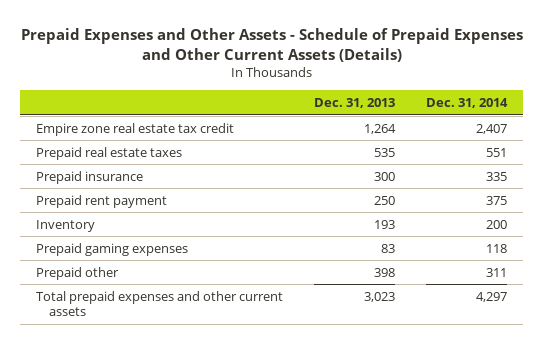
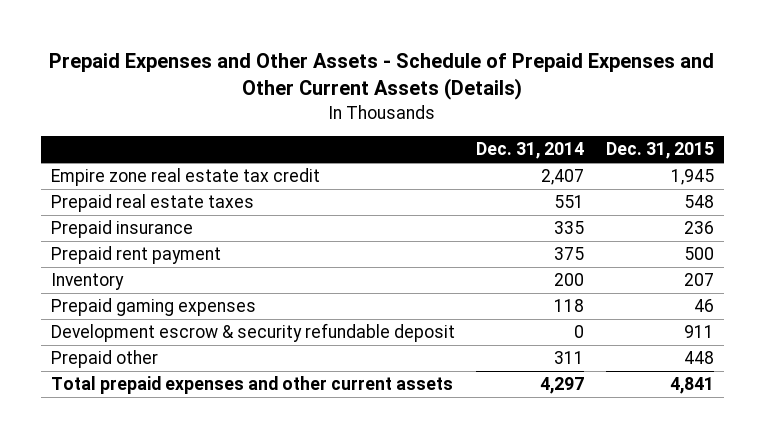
[314,98,396,109] Dec. 31, 2013 -> none
none -> [605,142,714,160] Dec. 31, 2015
none -> [51,323,456,343] Development escrow & security refundable deposit

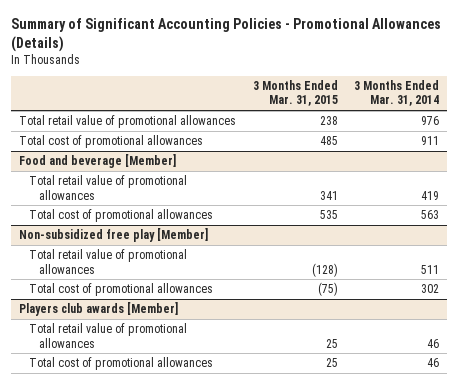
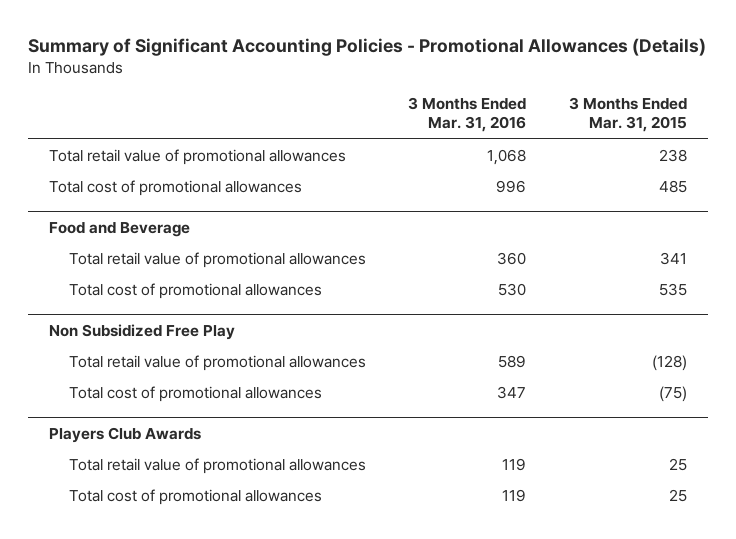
[354,80,440,107] 3 Months Ended Mar. 31, 2014 -> none
none -> [408,97,527,133] 3 Months Ended Mar. 31, 2016
[18,154,176,169] Food and beverage [Member] -> [49,221,191,237] Food and Beverage
[18,228,208,243] Non-subsidized free play [Member] -> [49,323,236,340] Non Subsidized Free Play
[18,302,178,317] Players club awards [Member] -> [49,426,202,443] Players Club Awards

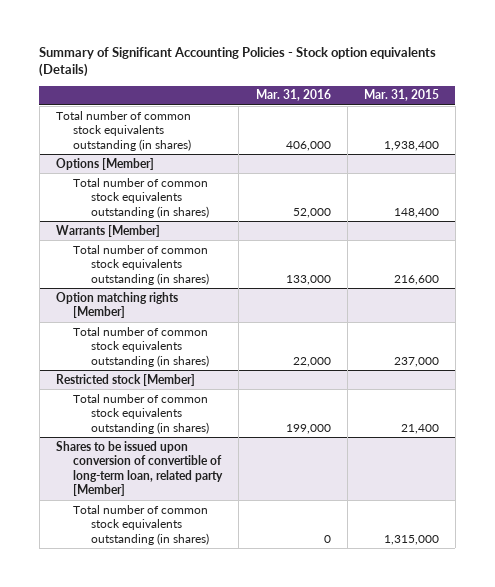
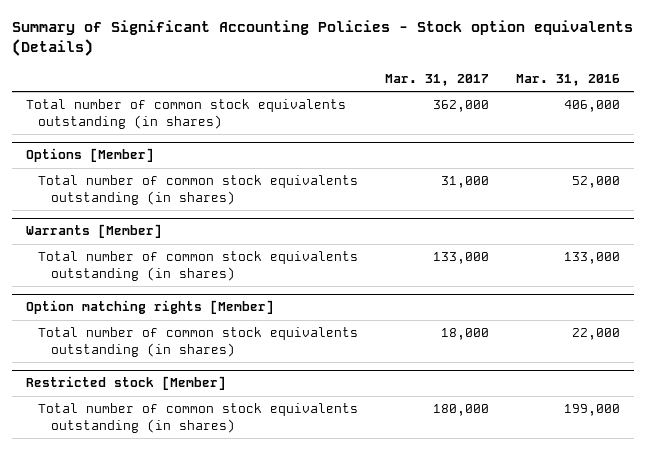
[363,89,439,102] Mar. 31, 2015 -> none
none -> [385,73,490,86] Mar. 31, 2017
[55,440,224,497] Shares to be issued upon conversion of convertible of long-term loan, related party [Member] -> none
[73,504,209,545] Total number of common stock equivalents outstanding (in shares) -> none

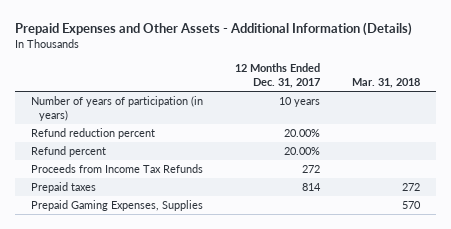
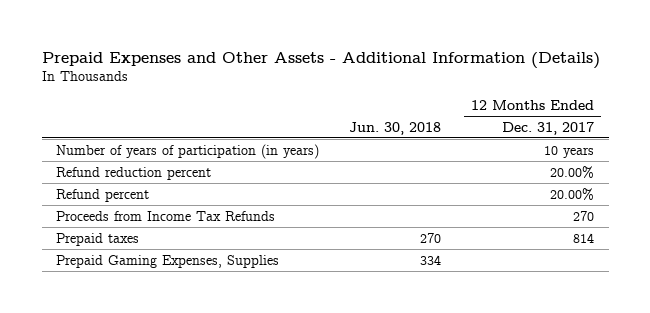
[352,78,421,89] Mar. 31, 2018 -> none
none -> [349,121,442,135] Jun. 30, 2018
[302,164,321,173] 272 -> [573,210,595,221] 270

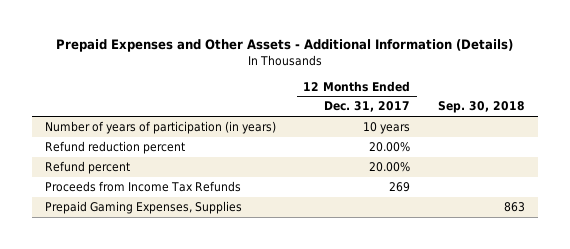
[349,121,442,135] Jun. 30, 2018 -> none
none -> [437,101,525,114] Sep. 30, 2018
[56,232,140,246] Prepaid taxes -> none
[573,210,595,221] 270 -> [389,182,411,193] 269

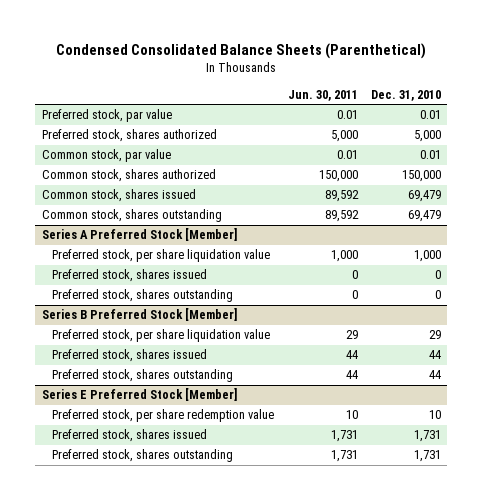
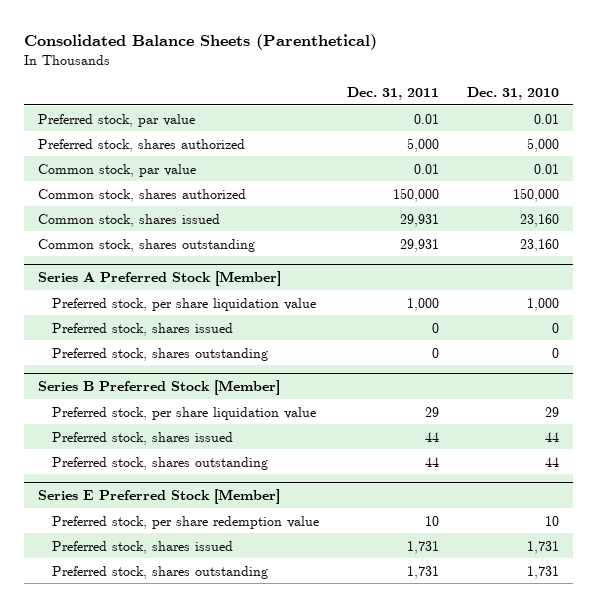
[56,42,427,59] Condensed Consolidated Balance Sheets (Parenthetical) -> [24,34,378,51] Consolidated Balance Sheets (Parenthetical)
[287,90,358,102] Jun. 30, 2011 -> none
none -> [346,86,439,100] Dec. 31, 2011
[407,190,441,203] 69,479 -> [519,213,559,227] 23,160
[407,210,441,223] 69,479 -> [519,238,559,252] 23,160

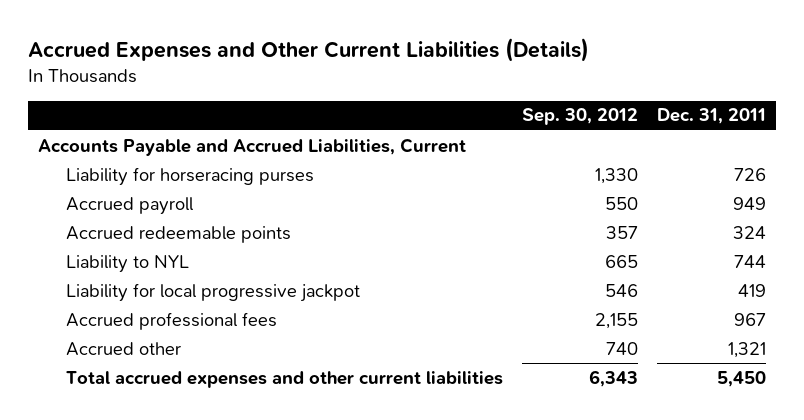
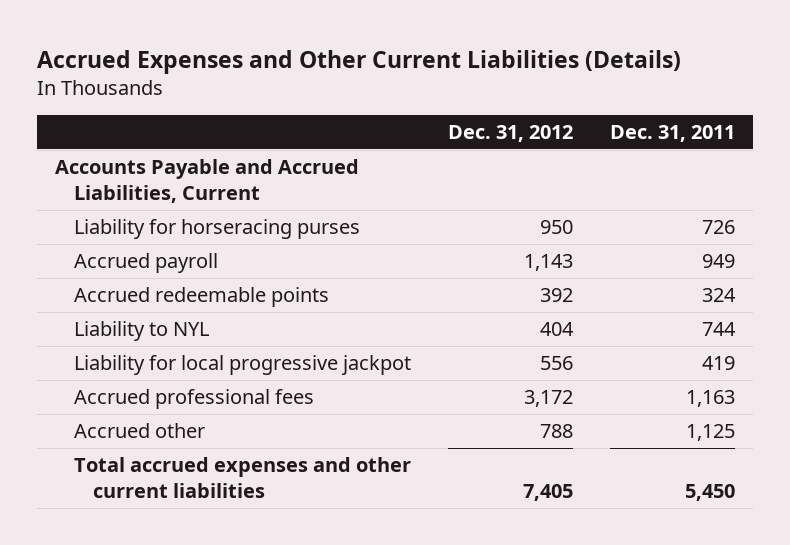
[521,108,638,126] Sep. 30, 2012 -> none
none -> [447,125,573,143] Dec. 31, 2012
[733,312,766,326] 967 -> [685,390,735,408] 1,163
[727,341,766,358] 1,321 -> [685,424,735,442] 1,125

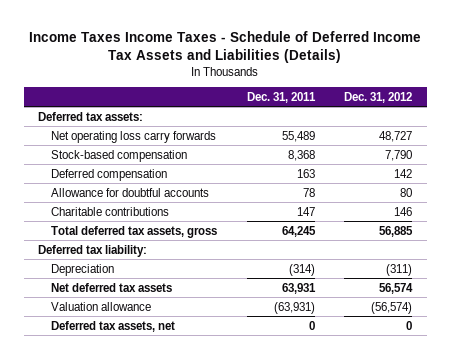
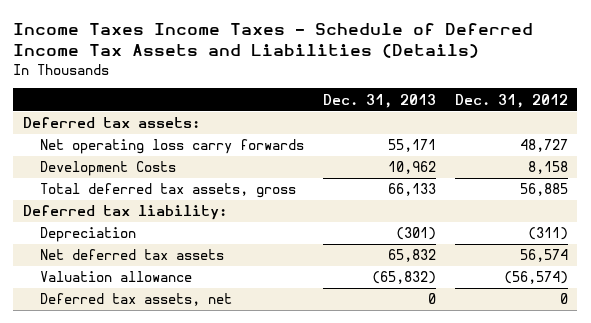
[246,91,316,103] Dec. 31, 2011 -> none
none -> [323,93,437,108] Dec. 31, 2013
[51,149,188,162] Stock-based compensation -> none
[51,168,168,181] Deferred compensation -> none
[51,187,210,197] Allowance for doubtful accounts -> none
[51,206,170,216] Charitable contributions -> none
none -> [40,161,177,177] Development Costs

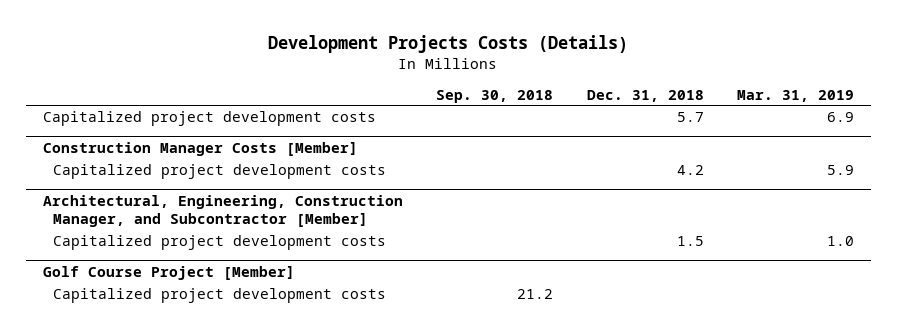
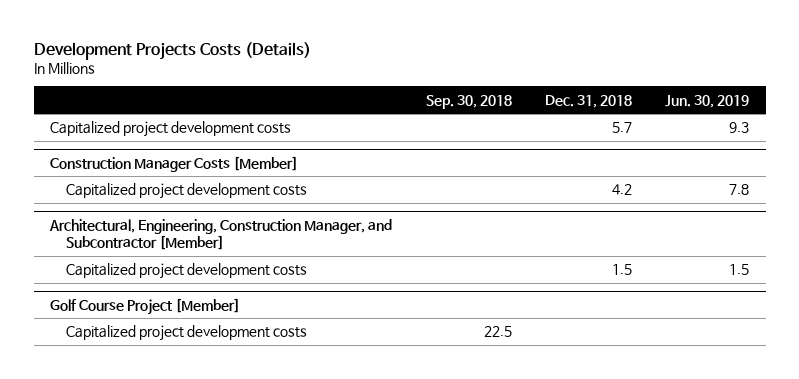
[737,89,855,102] Mar. 31, 2019 -> none
none -> [665,94,750,108] Jun. 30, 2019
[517,289,554,300] 21.2 -> [483,326,512,338] 22.5

